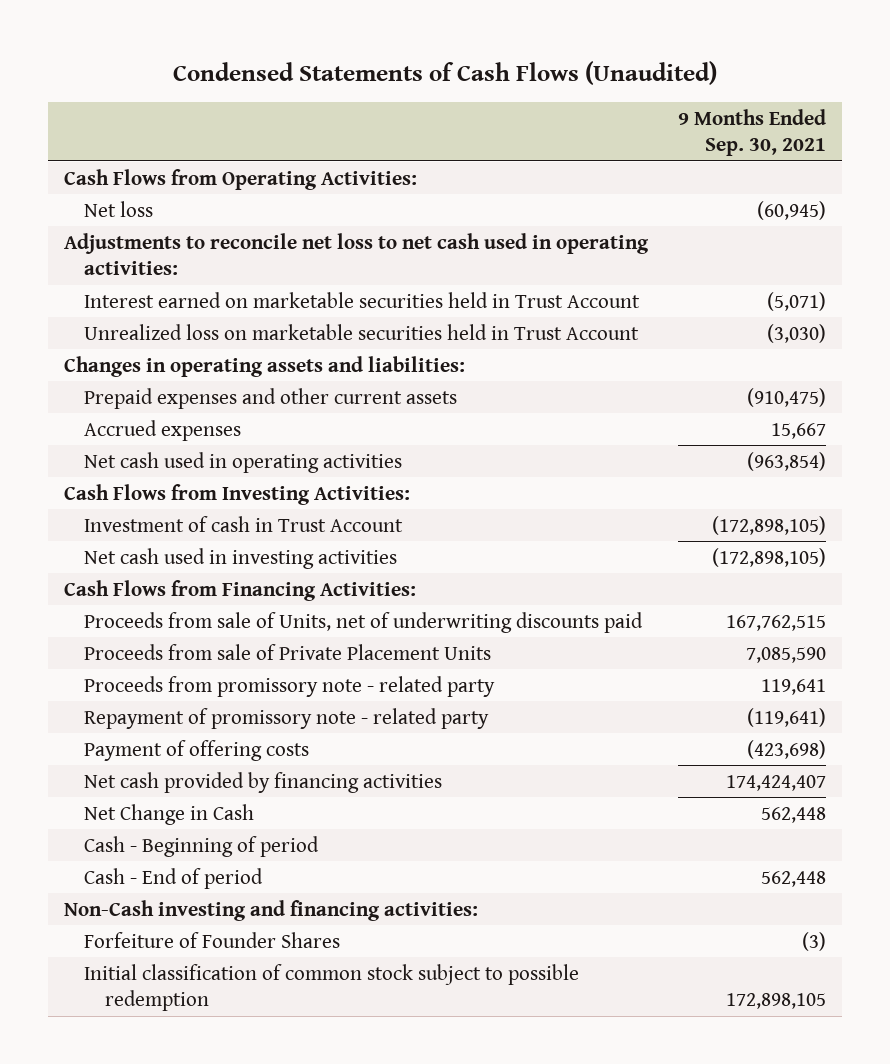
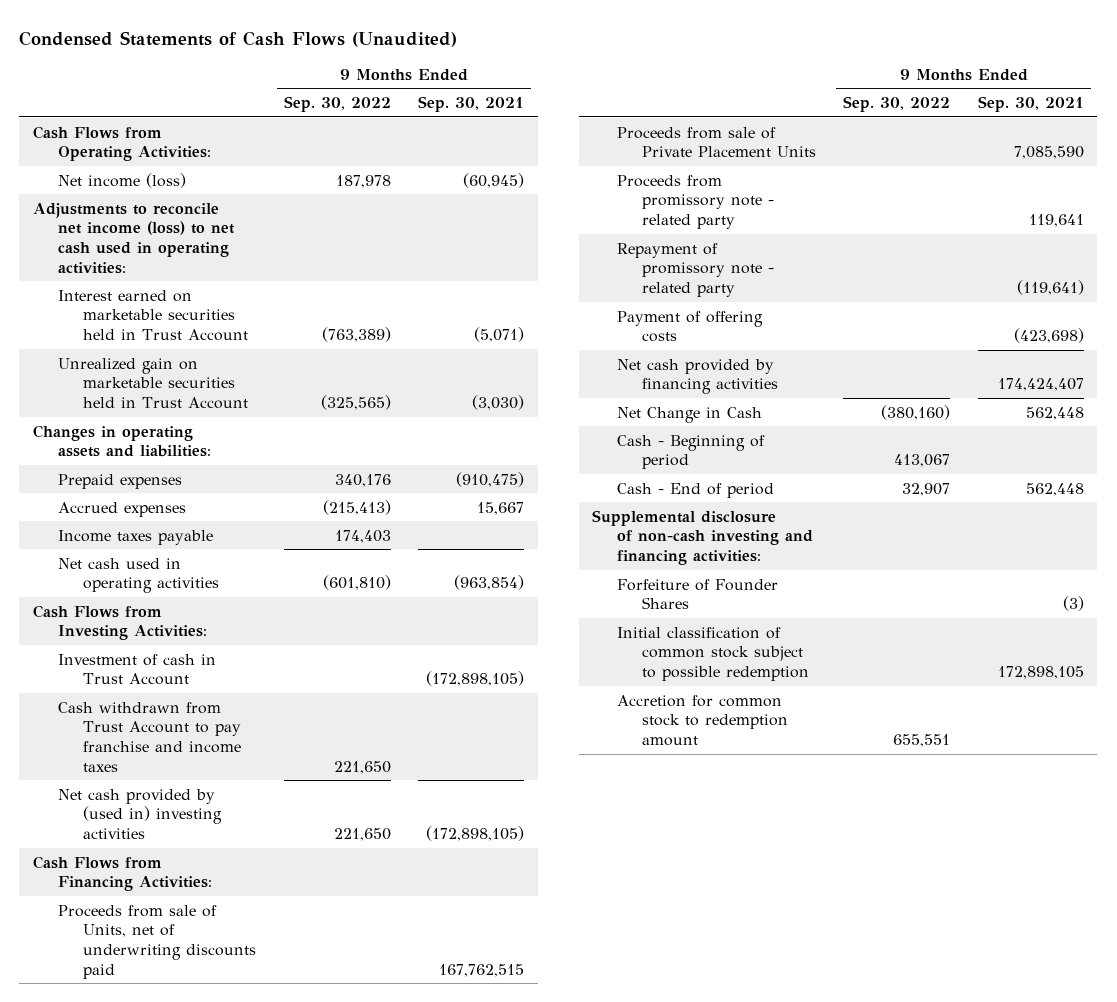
none -> [284,96,392,113] Sep. 30, 2022
[84,200,154,217] Net loss -> [57,172,186,188] Net income (loss)
[63,232,649,276] Adjustments to reconcile net loss to net cash used in operating activities: -> [33,202,235,275] Adjustments to reconcile net income (loss) to net cash used in operating activities:
[84,323,640,340] Unrealized loss on marketable securities held in Trust Account -> [57,357,248,410] Unrealized gain on marketable securities held in Trust Account
[84,387,458,409] Prepaid expenses and other current assets -> [57,473,182,489] Prepaid expenses
none -> [57,529,213,545] Income taxes payable
none -> [57,701,241,773] Cash withdrawn from Trust Account to pay franchise and income taxes
[84,547,398,569] Net cash used in investing activities -> [57,788,222,840] Net cash provided by (used in) investing activities
[63,899,478,921] Non-Cash investing and financing activities: -> [592,509,814,566] Supplemental disclosure of non-cash investing and financing activities:
none -> [617,694,788,747] Accretion for common stock to redemption amount

